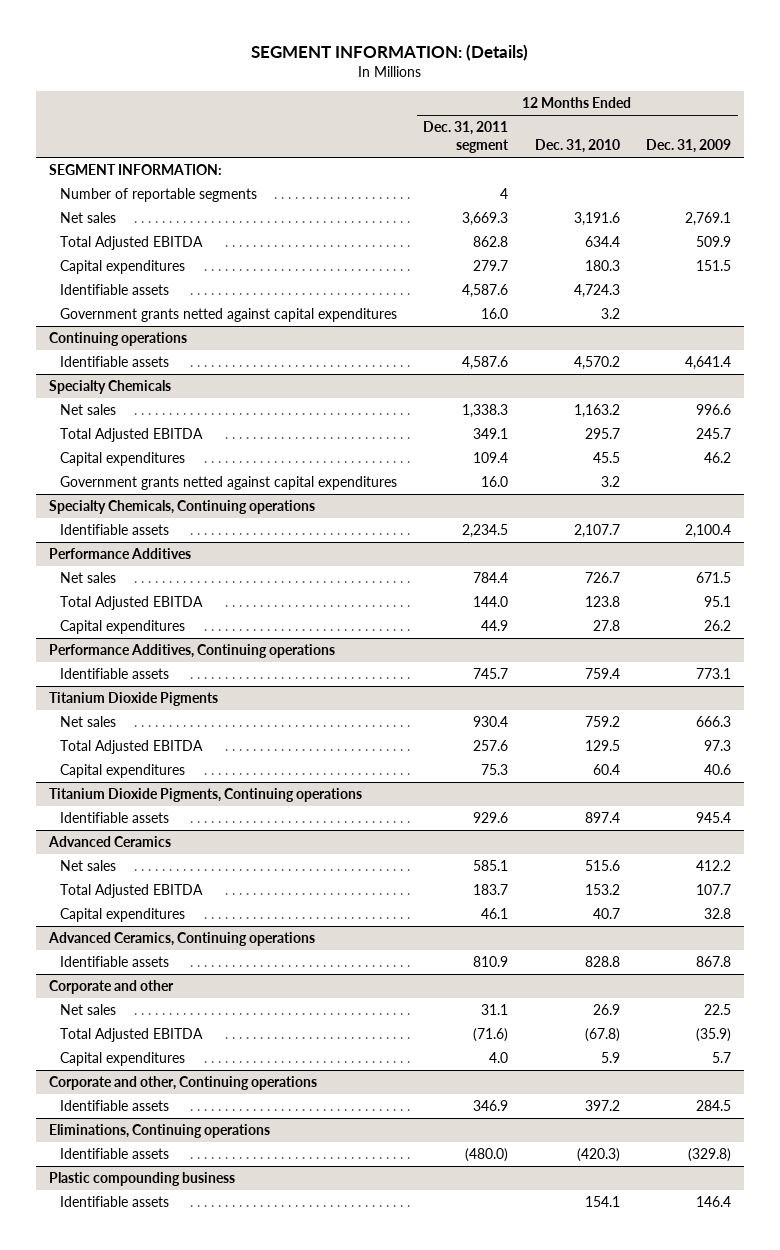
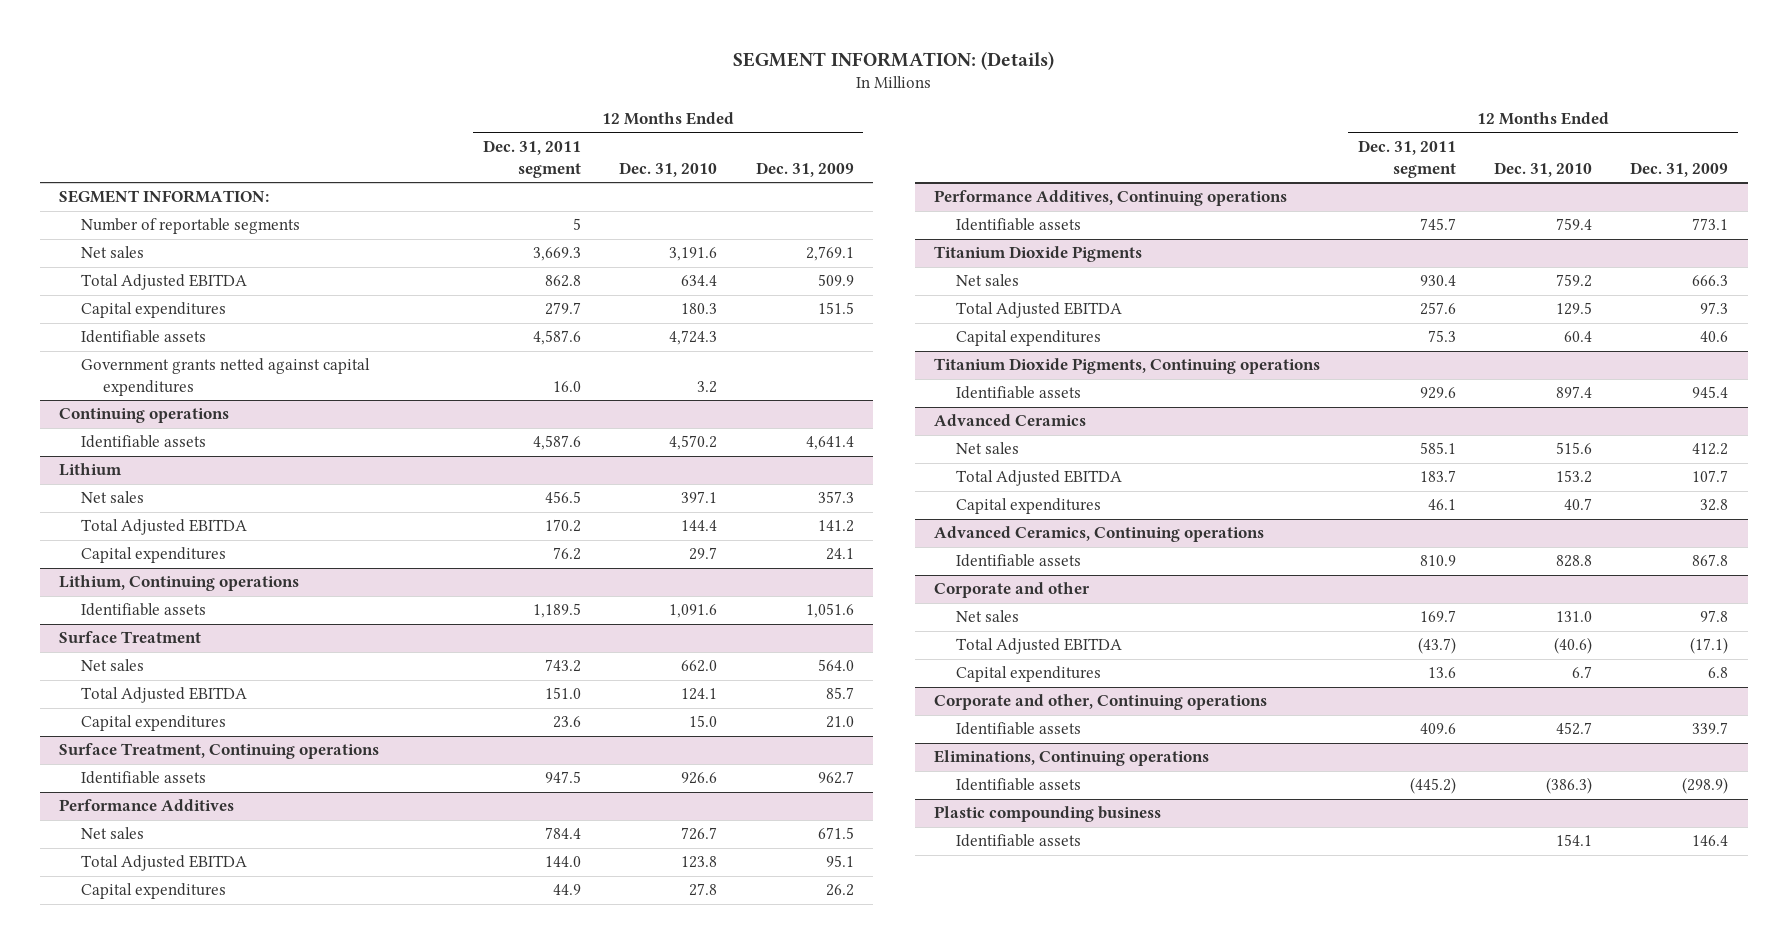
[500,188,509,200] 4 -> [573,218,582,231] 5
[49,380,172,395] Specialty Chemicals -> none
[59,476,397,491] Government grants netted against capital expenditures -> none
[49,500,316,515] Specialty Chemicals, Continuing operations -> none
none -> [58,463,122,477] Lithium
[462,404,509,419] 1,338.3 -> [545,491,582,504] 456.5
[573,404,620,419] 1,163.2 -> [681,491,718,504] 397.1
[696,404,732,416] 996.6 -> [817,491,854,504] 357.3
[473,428,509,440] 349.1 -> [545,519,582,533] 170.2
[584,428,620,440] 295.7 -> [681,520,718,532] 144.4
[696,428,732,440] 245.7 -> [817,520,854,533] 141.2
[473,452,509,464] 109.4 -> [553,547,582,561] 76.2
[592,452,620,464] 45.5 -> [689,547,718,561] 29.7
[704,452,732,464] 46.2 -> [825,548,854,561] 24.1
none -> [58,575,299,592] Lithium, Continuing operations
[462,524,509,539] 2,234.5 -> [533,603,582,619] 1,189.5
[573,524,620,539] 2,107.7 -> [669,604,718,619] 1,091.6
[685,524,732,539] 2,100.4 -> [805,603,854,619] 1,051.6
none -> [58,631,201,644] Surface Treatment
none -> [80,659,144,672] Net sales
none -> [80,687,247,704] Total Adjusted EBITDA
none -> [80,715,226,732] Capital expenditures
none -> [58,743,379,760] Surface Treatment, Continuing operations
none -> [80,771,206,785] Identifiable assets
[481,1004,509,1016] 31.1 -> [1419,610,1456,623] 169.7
[592,1004,620,1016] 26.9 -> [1556,611,1593,623] 131.0
[704,1004,732,1016] 22.5 -> [1700,610,1729,623] 97.8
[473,1028,509,1043] (71.6) -> [1417,637,1456,655] (43.7)
[584,1028,620,1043] (67.8) -> [1554,637,1593,655] (40.6)
[696,1028,732,1043] (35.9) -> [1690,637,1729,655] (17.1)
[489,1052,509,1064] 4.0 -> [1427,667,1456,679] 13.6
[600,1052,620,1064] 5.9 -> [1572,666,1593,679] 6.7
[712,1052,732,1064] 5.7 -> [1708,667,1729,679] 6.8
[473,1100,509,1112] 346.9 -> [1419,723,1456,735] 409.6
[584,1100,620,1112] 397.2 -> [1556,722,1593,736] 452.7
[696,1100,732,1112] 284.5 -> [1692,722,1729,735] 339.7
[465,1148,509,1163] (480.0) -> [1409,777,1456,795] (445.2)
[576,1148,620,1163] (420.3) -> [1546,777,1593,795] (386.3)
[688,1148,732,1163] (329.8) -> [1682,777,1729,795] (298.9)

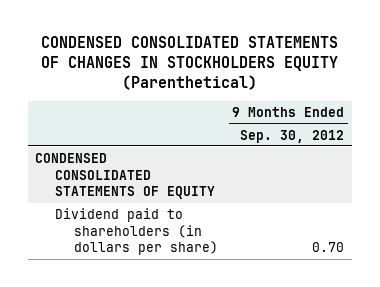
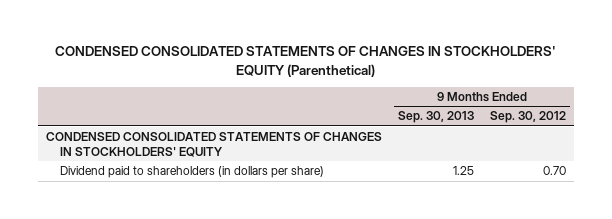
[40,36,338,91] CONDENSED CONSOLIDATED STATEMENTS OF CHANGES IN STOCKHOLDERS EQUITY (Parenthetical) -> [55,46,557,77] CONDENSED CONSOLIDATED STATEMENTS OF CHANGES IN STOCKHOLDERS' EQUITY (Parenthetical)
none -> [398,111,475,124] Sep. 30, 2013
[35,152,215,200] CONDENSED CONSOLIDATED STATEMENTS OF EQUITY -> [45,132,382,157] CONDENSED CONSOLIDATED STATEMENTS OF CHANGES IN STOCKHOLDERS' EQUITY

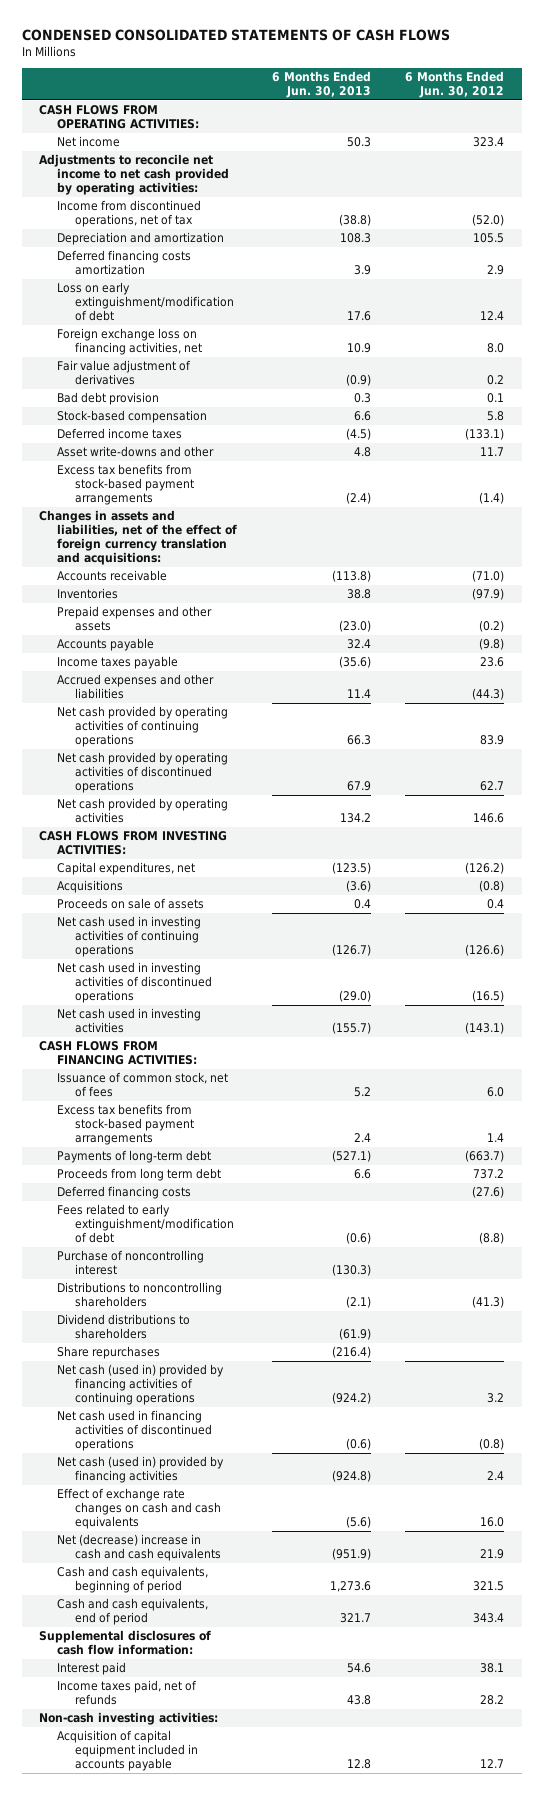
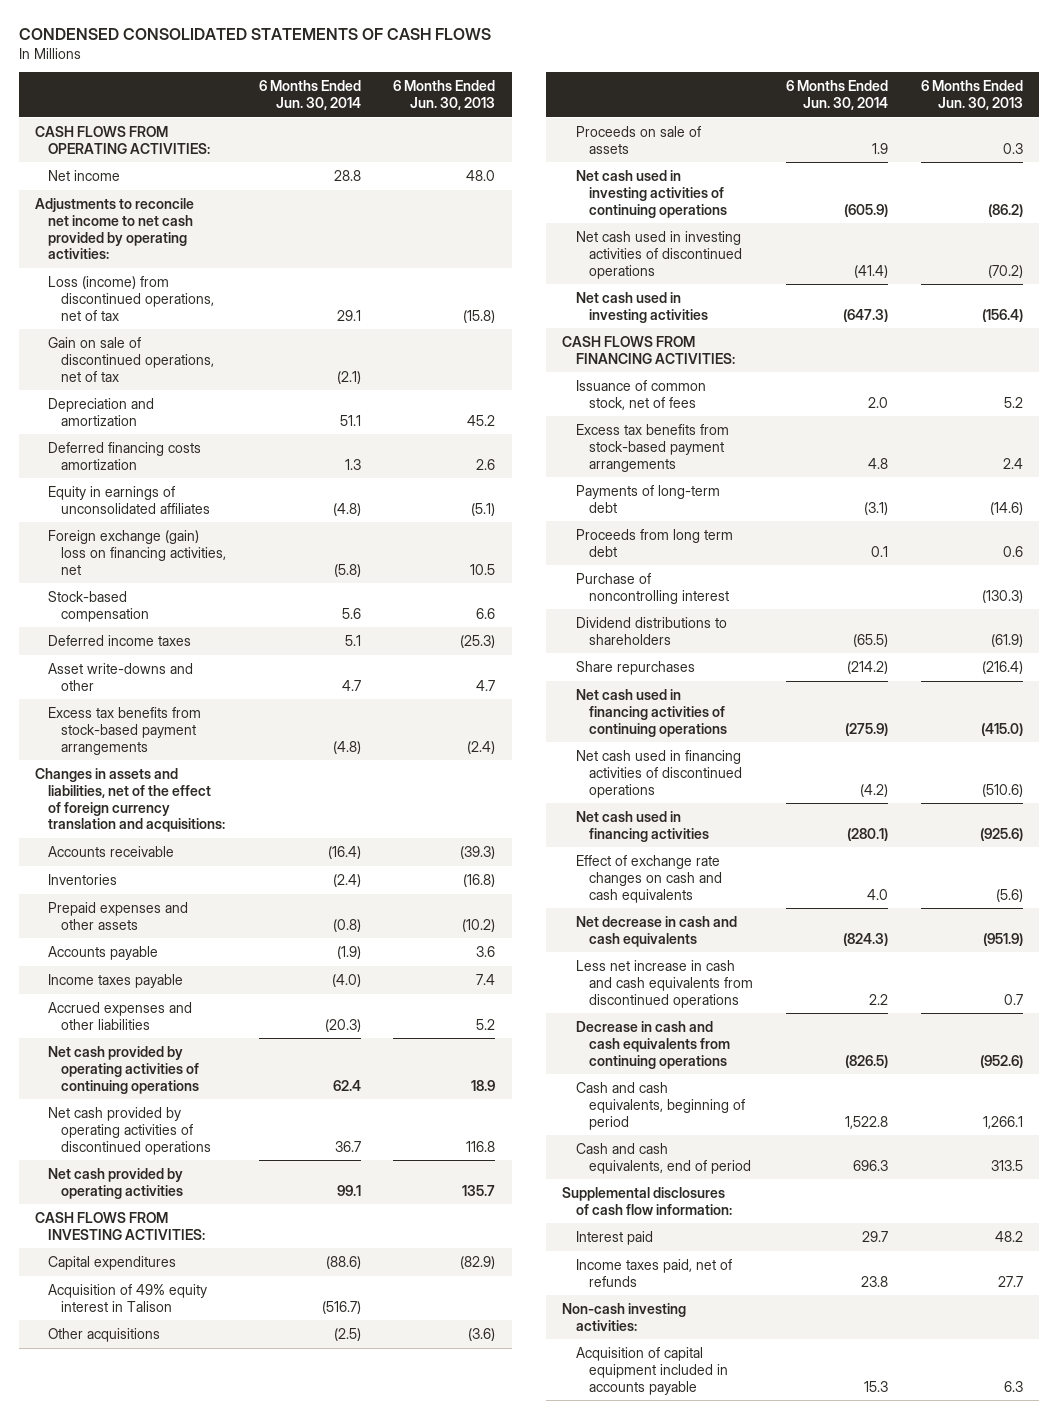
[405,71,505,99] 6 Months Ended Jun. 30, 2012 -> none
none -> [258,80,361,111] 6 Months Ended Jun. 30, 2014
[346,137,371,148] 50.3 -> [466,169,496,181] 48.0
[57,282,235,322] Loss on early extinguishment/modification of debt -> none
[57,360,192,386] Fair value adjustment of derivatives -> none
[57,392,160,406] Bad debt provision -> none
[57,200,202,228] Income from discontinued operations, net of tax -> [48,275,215,321] Loss (income) from discontinued operations, net of tax
[338,214,371,227] (38.8) -> [463,309,496,323] (15.8)
none -> [48,336,215,382] Gain on sale of discontinued operations, net of tax
[339,233,371,244] 108.3 -> [467,414,496,426] 45.2
[353,265,371,276] 3.9 -> [476,458,496,470] 2.6
none -> [48,485,211,514] Equity in earnings of unconsolidated affiliates
[57,328,203,356] Foreign exchange loss on financing activities, net -> [48,529,227,575] Foreign exchange (gain) loss on financing activities, net
[346,343,371,354] 10.9 -> [470,563,496,575] 10.5
[345,428,371,441] (4.5) -> [460,634,496,648] (25.3)
[353,447,371,458] 4.8 -> [476,679,496,691] 4.7
[331,570,371,583] (113.8) -> [460,845,496,859] (39.3)
[346,589,371,600] 38.8 -> [463,873,496,887] (16.8)
[338,620,371,633] (23.0) -> [462,918,496,932] (10.2)
[346,639,371,650] 32.4 -> [476,945,496,957] 3.6
[338,656,371,669] (35.6) -> [476,973,496,985] 7.4
[346,689,371,699] 11.4 -> [476,1018,496,1030] 5.2
[346,735,371,746] 66.3 -> [471,1079,496,1091] 18.9
[346,781,371,792] 67.9 -> [466,1140,496,1152] 116.8
[339,813,371,824] 134.2 -> [462,1184,496,1196] 135.7
[57,862,196,876] Capital expenditures, net -> [48,1255,177,1270] Capital expenditures
[331,862,371,875] (123.5) -> [460,1255,496,1269] (82.9)
none -> [48,1283,208,1312] Acquisition of 49% equity interest in Talison
[57,880,124,894] Acquisitions -> [48,1327,161,1342] Other acquisitions
[353,899,371,910] 0.4 -> [1002,142,1023,154] 0.3
[331,944,371,957] (126.7) -> [987,203,1023,217] (86.2)
[338,990,371,1003] (29.0) -> [987,264,1023,278] (70.2)
[331,1022,371,1035] (155.7) -> [981,308,1023,322] (156.4)
[57,1186,192,1200] Deferred financing costs -> none
[57,1204,235,1244] Fees related to early extinguishment/modification of debt -> none
[331,1150,371,1163] (527.1) -> [989,501,1023,515] (14.6)
[353,1169,371,1180] 6.6 -> [1002,545,1023,557] 0.6
[57,1282,223,1308] Distributions to noncontrolling shareholders -> none
[57,1364,225,1406] Net cash (used in) provided by financing activities of continuing operations -> [575,688,727,737] Net cash used in financing activities of continuing operations
[331,1392,371,1405] (924.2) -> [980,722,1023,736] (415.0)
[345,1438,371,1451] (0.6) -> [981,783,1023,797] (510.6)
[57,1456,225,1484] Net cash (used in) provided by financing activities -> [575,810,709,842] Net cash used in financing activities
[331,1470,371,1483] (924.8) -> [979,827,1023,841] (925.6)
[57,1534,222,1562] Net (decrease) increase in cash and cash equivalents -> [575,915,737,947] Net decrease in cash and cash equivalents
none -> [575,959,753,1008] Less net increase in cash and cash equivalents from discontinued operations
none -> [575,1020,730,1069] Decrease in cash and cash equivalents from continuing operations
[329,1581,371,1593] 1,273.6 -> [982,1115,1023,1129] 1,266.1
[339,1613,371,1624] 321.7 -> [990,1159,1023,1171] 313.5
[346,1663,371,1674] 54.6 -> [994,1230,1023,1242] 48.2
[346,1695,371,1706] 43.8 -> [997,1275,1023,1287] 27.7
[346,1759,371,1770] 12.8 -> [1003,1380,1023,1392] 6.3

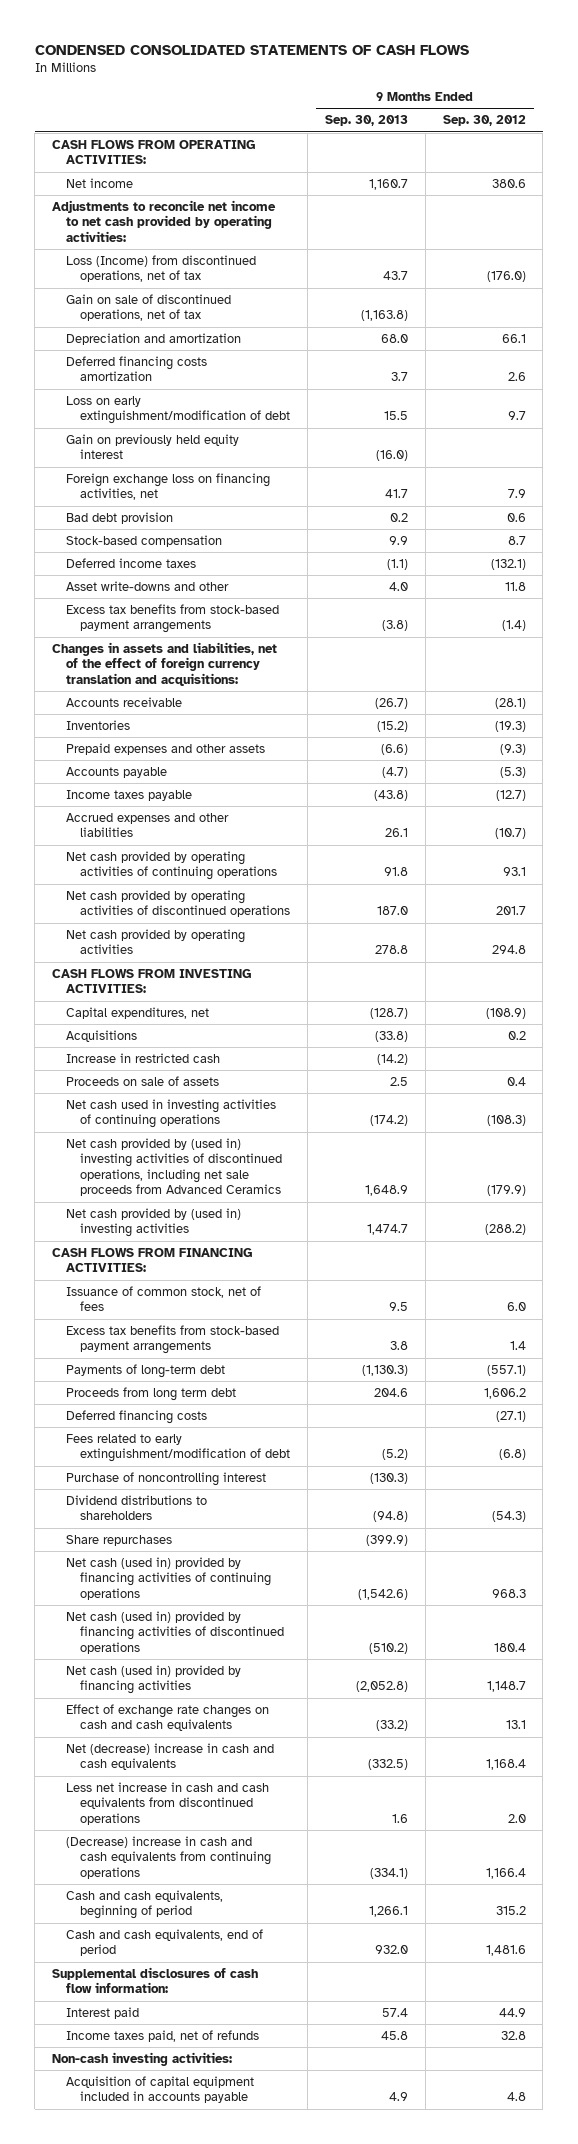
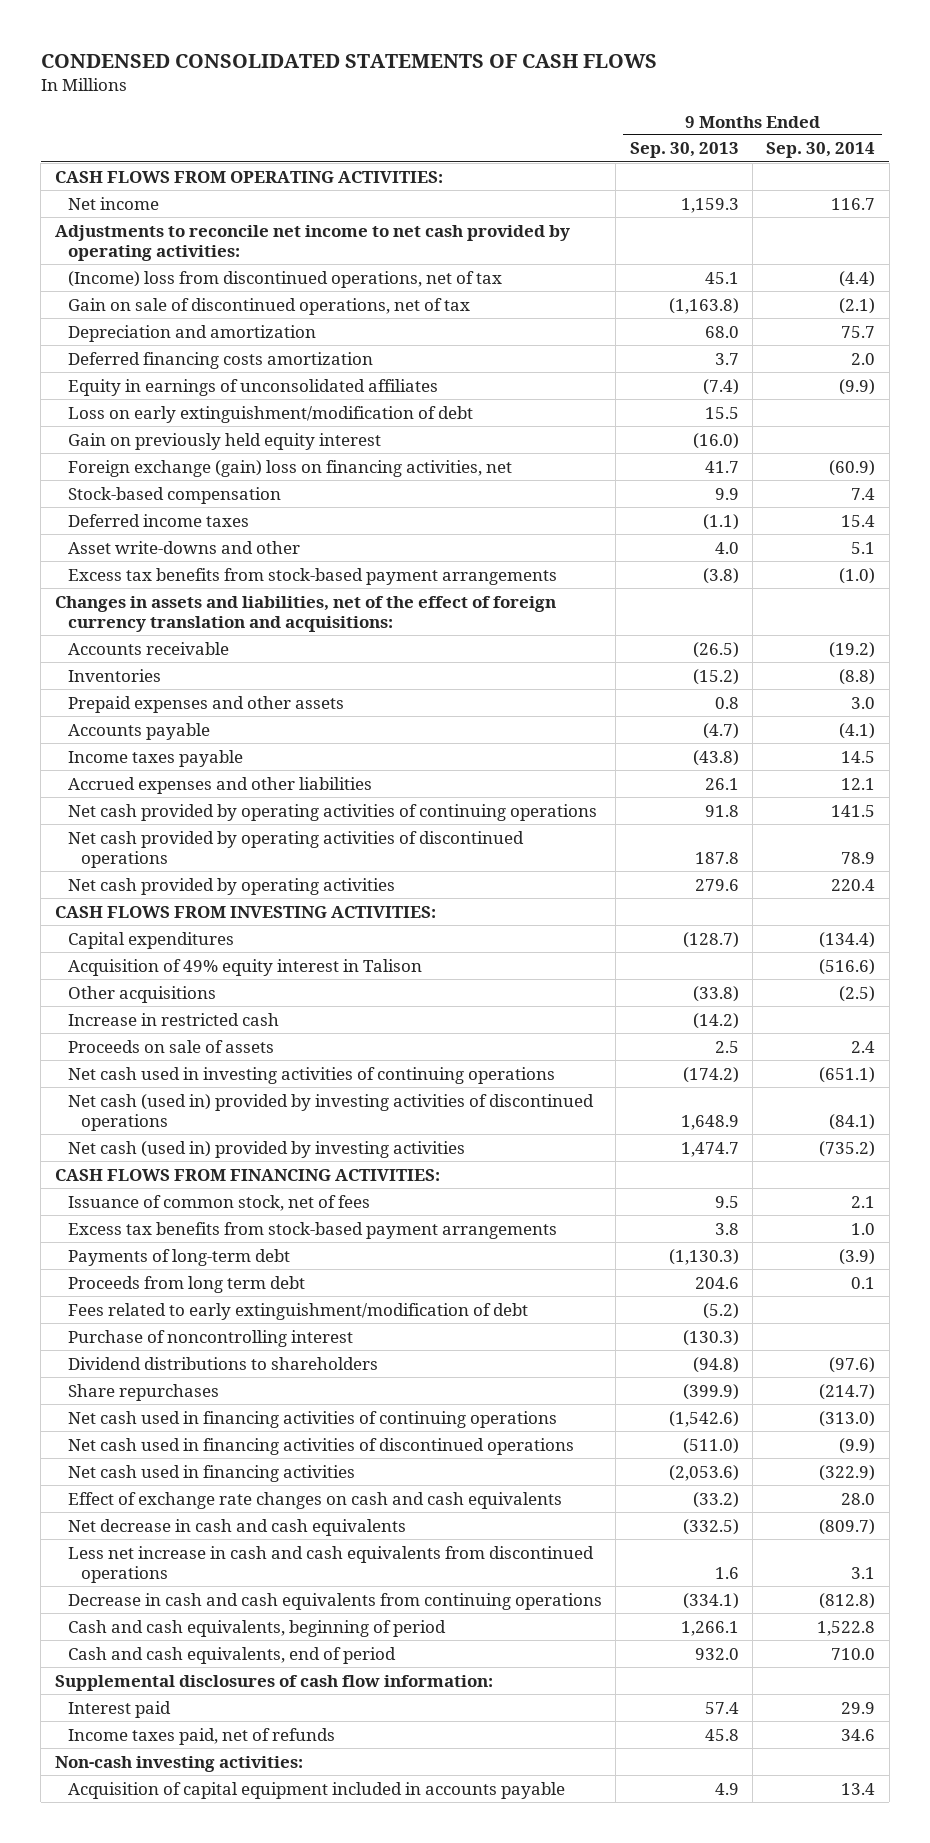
[442,115,526,127] Sep. 30, 2012 -> none
none -> [766,142,876,159] Sep. 30, 2014
[368,179,408,191] 1,160.7 -> [680,197,739,213] 1,159.3
[66,255,257,283] Loss (Income) from discontinued operations, net of tax -> [67,270,502,288] (Income) loss from discontinued operations, net of tax
[382,271,408,281] 43.7 -> [704,271,739,284] 45.1
none -> [67,378,438,396] Equity in earnings of unconsolidated affiliates
[66,512,174,525] Bad debt provision -> none
[66,473,271,501] Foreign exchange loss on financing activities, net -> [67,459,512,477] Foreign exchange (gain) loss on financing activities, net
[374,698,408,710] (26.7) -> [692,641,739,658] (26.5)
[380,744,408,756] (6.6) -> [714,696,739,709] 0.8
[376,906,408,916] 187.0 -> [694,851,739,864] 187.8
[374,945,408,955] 278.8 -> [694,878,739,891] 279.6
[66,1007,210,1020] Capital expenditures, net -> [67,931,234,949] Capital expenditures
none -> [67,958,422,976] Acquisition of 49% equity interest in Talison
[66,1030,138,1043] Acquisitions -> [67,985,216,1003] Other acquisitions
[66,1138,282,1197] Net cash provided by (used in) investing activities of discontinued operations, including net sale proceeds from Advanced Ceramics -> [67,1093,594,1131] Net cash (used in) provided by investing activities of discontinued operations
[66,1208,242,1238] Net cash provided by (used in) investing activities -> [67,1140,465,1158] Net cash (used in) provided by investing activities
[66,1410,208,1425] Deferred financing costs -> none
[66,1557,271,1600] Net cash (used in) provided by financing activities of continuing operations -> [67,1410,557,1428] Net cash used in financing activities of continuing operations
[66,1611,284,1654] Net cash (used in) provided by financing activities of discontinued operations -> [67,1437,574,1455] Net cash used in financing activities of discontinued operations
[368,1642,408,1654] (510.2) -> [682,1437,739,1454] (511.0)
[66,1665,242,1695] Net cash (used in) provided by financing activities -> [67,1464,355,1482] Net cash used in financing activities
[355,1681,408,1693] (2,052.8) -> [668,1464,739,1481] (2,053.6)
[66,1743,275,1771] Net (decrease) increase in cash and cash equivalents -> [67,1518,406,1536] Net decrease in cash and cash equivalents
[66,1836,271,1879] (Decrease) increase in cash and cash equivalents from continuing operations -> [67,1592,602,1610] Decrease in cash and cash equivalents from continuing operations

